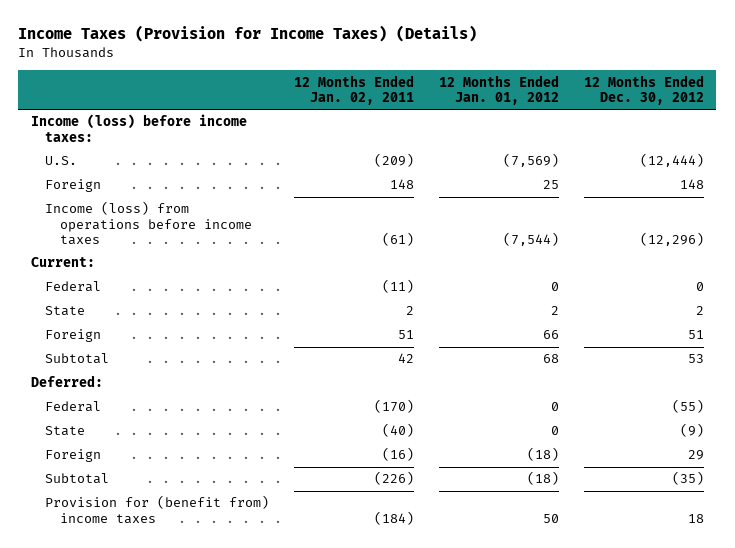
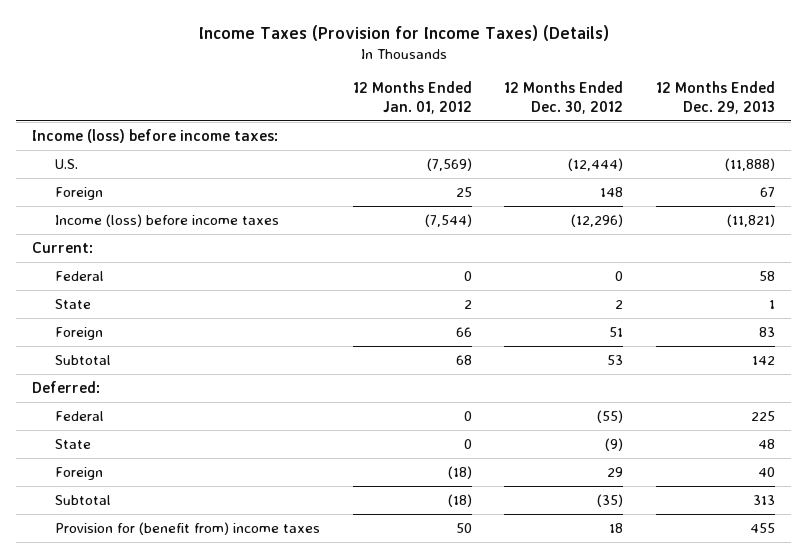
[294,74,415,105] 12 Months Ended Jan. 02, 2011 -> none
none -> [655,81,775,114] 12 Months Ended Dec. 29, 2013
[45,201,253,246] Income (loss) from operations before income taxes -> [54,214,279,228] Income (loss) before income taxes

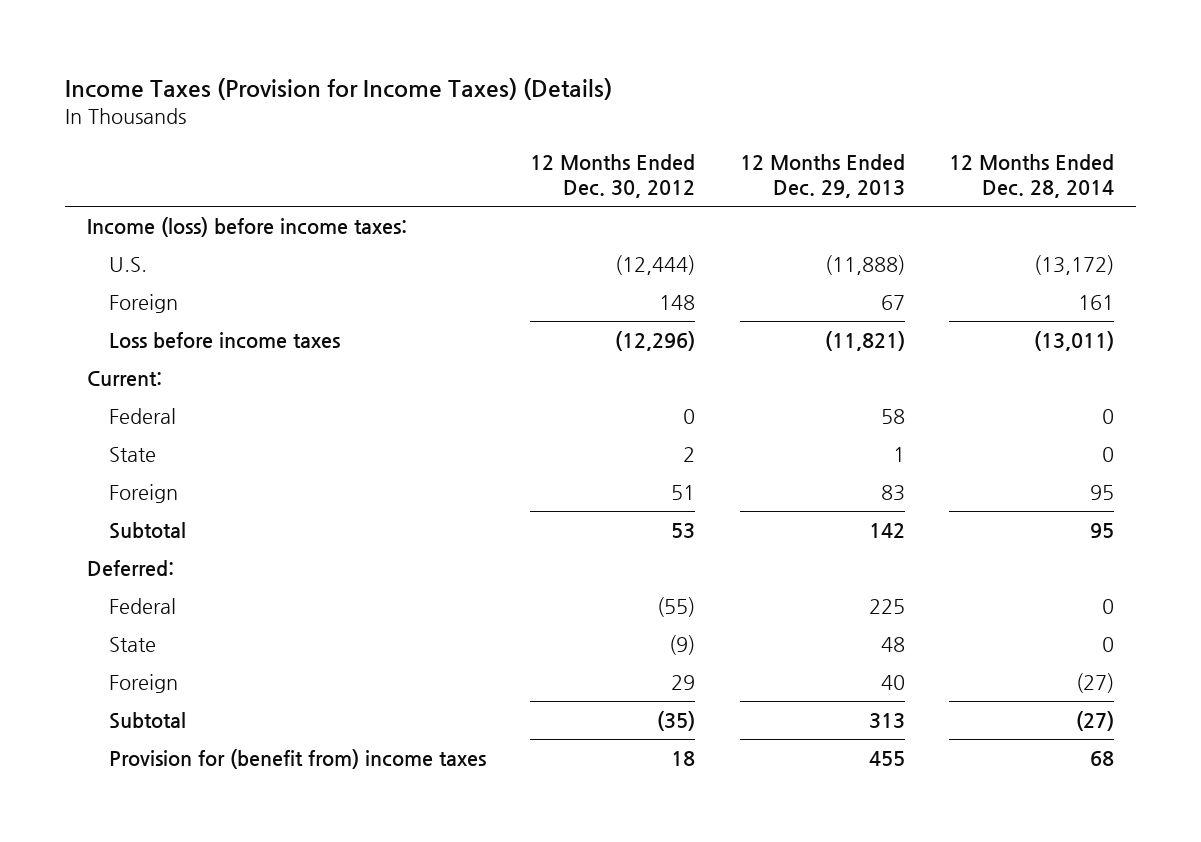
[352,81,472,114] 12 Months Ended Jan. 01, 2012 -> none
none -> [949,154,1115,199] 12 Months Ended Dec. 28, 2014
[54,214,279,228] Income (loss) before income taxes -> [109,332,341,350] Loss before income taxes

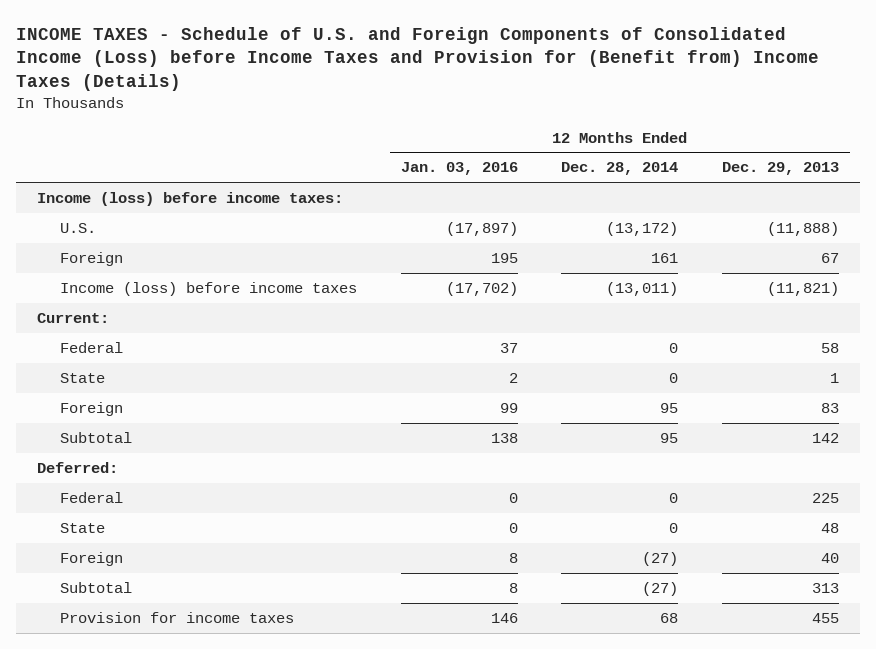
[64,77,612,100] Income Taxes (Provision for Income Taxes) (Details) -> [15,26,819,92] INCOME TAXES - Schedule of U.S. and Foreign Components of Consolidated Income (Loss) before Income Taxes and Provision for (Benefit from) Income Taxes (Details)
[530,154,696,199] 12 Months Ended Dec. 30, 2012 -> none
none -> [400,162,518,176] Jan. 03, 2016
[109,332,341,350] Loss before income taxes -> [60,281,358,296] Income (loss) before income taxes
[109,749,487,770] Provision for (benefit from) income taxes -> [60,611,295,623] Provision for income taxes

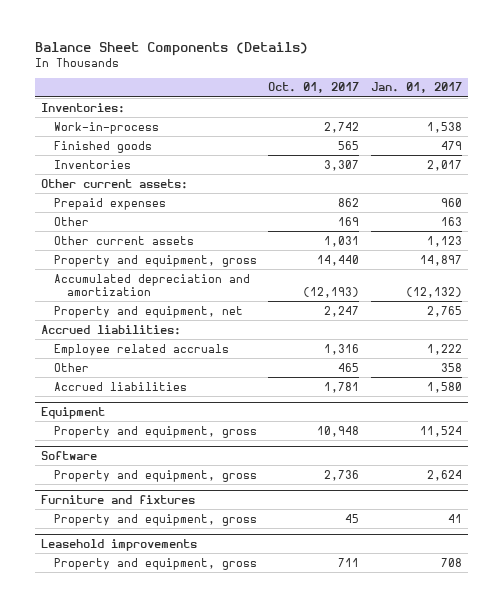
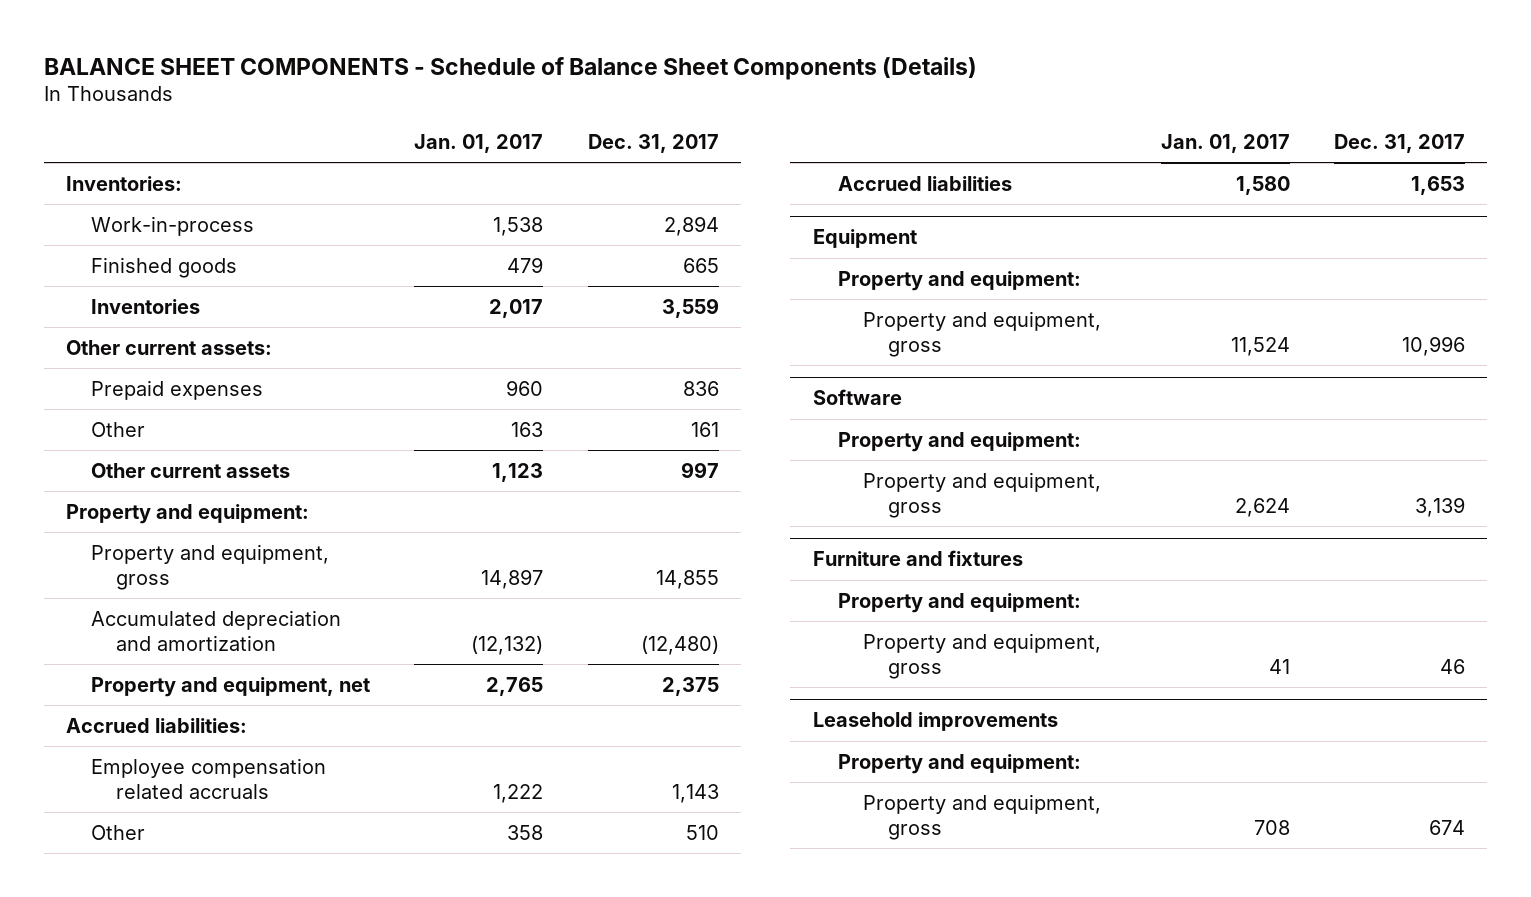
[34,41,308,56] Balance Sheet Components (Details) -> [43,56,977,80] BALANCE SHEET COMPONENTS - Schedule of Balance Sheet Components (Details)
[268,82,360,94] Oct. 01, 2017 -> none
none -> [587,133,719,153] Dec. 31, 2017
none -> [65,503,309,524] Property and equipment:
[53,343,229,356] Employee related accruals -> [90,757,326,800] Employee compensation related accruals
none -> [837,270,1081,291] Property and equipment:
none -> [837,431,1081,452] Property and equipment:
none -> [837,592,1081,613] Property and equipment:
none -> [837,753,1081,774] Property and equipment:

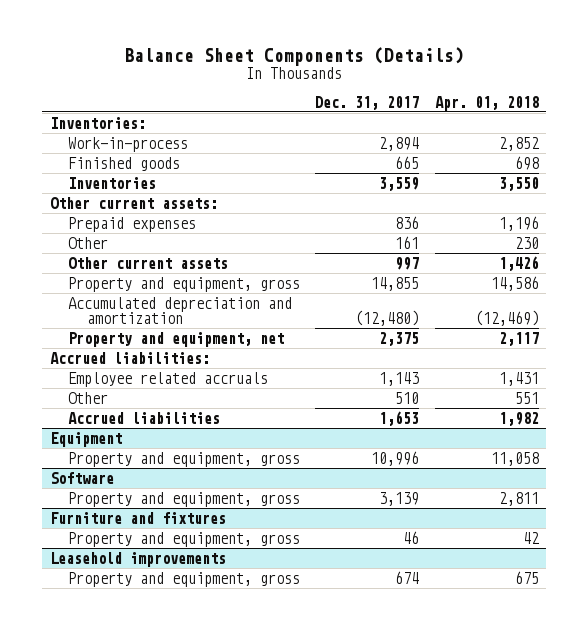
[43,56,977,80] BALANCE SHEET COMPONENTS - Schedule of Balance Sheet Components (Details) -> [124,46,465,66] Balance Sheet Components (Details)
[414,133,544,153] Jan. 01, 2017 -> none
none -> [434,95,539,111] Apr. 01, 2018
[65,503,309,524] Property and equipment: -> none
[90,757,326,800] Employee compensation related accruals -> [68,371,269,387] Employee related accruals
[837,270,1081,291] Property and equipment: -> none
[837,431,1081,452] Property and equipment: -> none
[837,592,1081,613] Property and equipment: -> none
[837,753,1081,774] Property and equipment: -> none

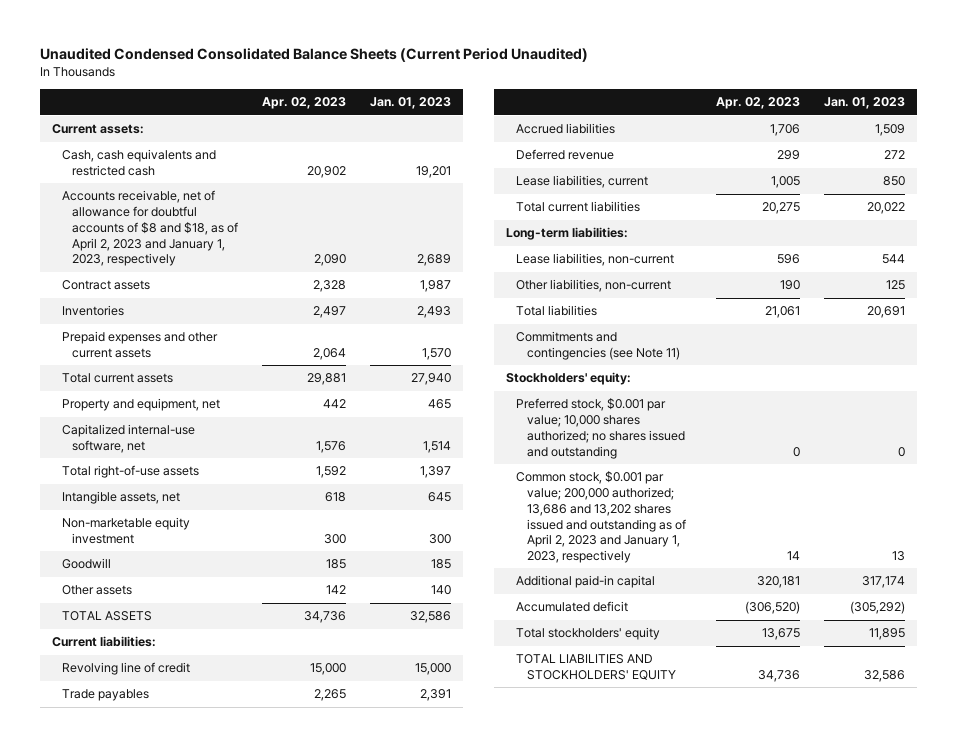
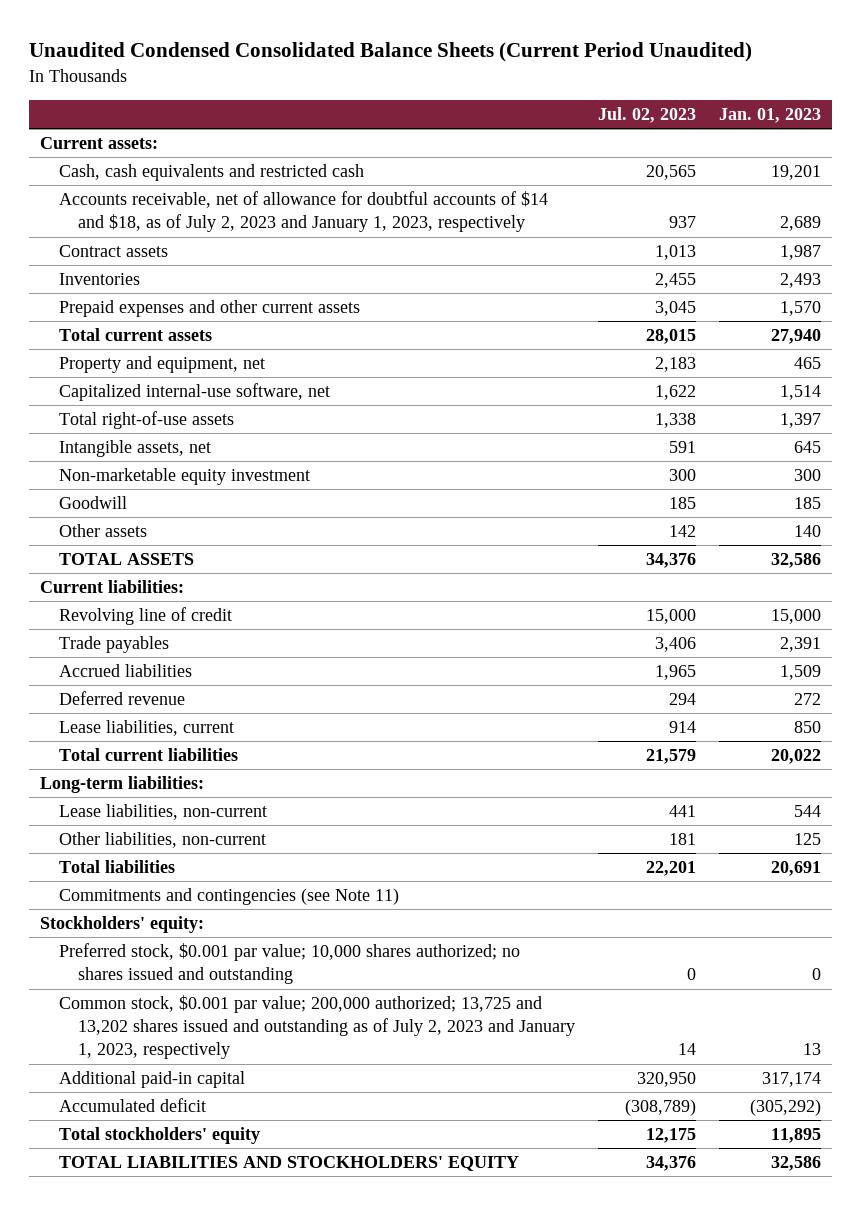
[261,97,346,110] Apr. 02, 2023 -> none
none -> [598,107,697,124] Jul. 02, 2023
[61,190,238,267] Accounts receivable, net of allowance for doubtful accounts of $8 and $18, as of April 2, 2023 and January 1, 2023, respectively -> [59,191,549,233] Accounts receivable, net of allowance for doubtful accounts of $14 and $18, as of July 2, 2023 and January 1, 2023, respectively
[516,471,686,563] Common stock, $0.001 par value; 200,000 authorized; 13,686 and 13,202 shares issued and outstanding as of April 2, 2023 and January 1, 2023, respectively -> [59,995,576,1060] Common stock, $0.001 par value; 200,000 authorized; 13,725 and 13,202 shares issued and outstanding as of July 2, 2023 and January 1, 2023, respectively

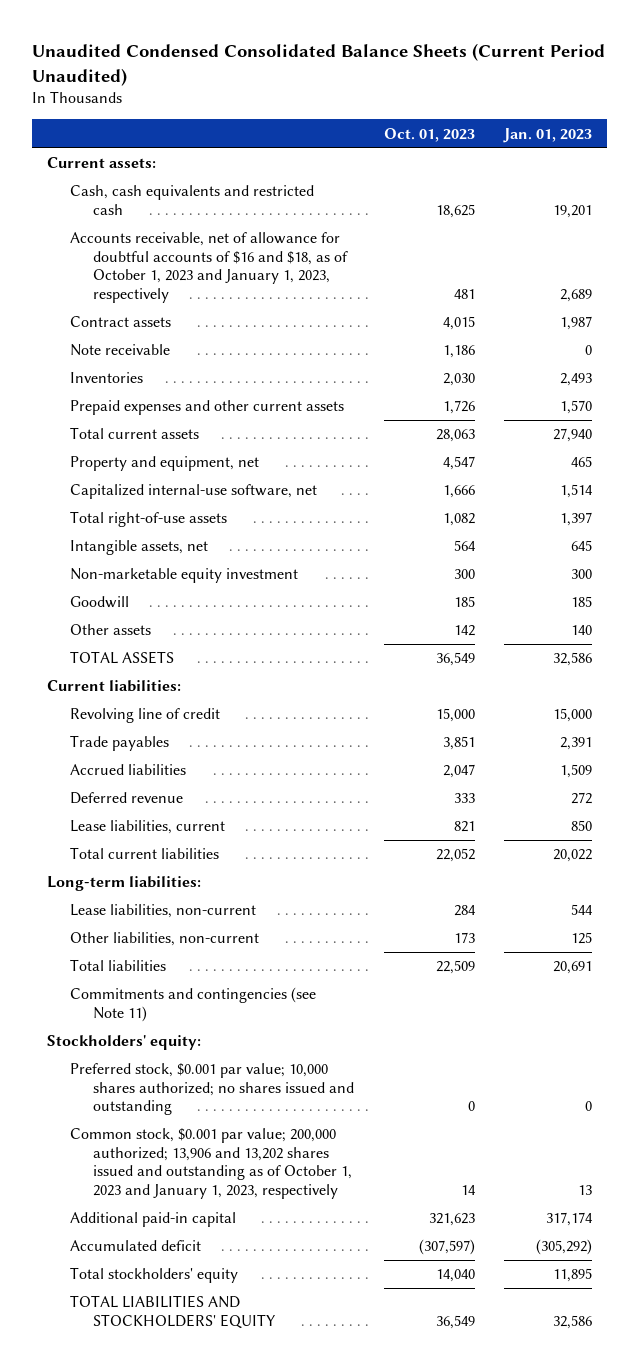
[598,107,697,124] Jul. 02, 2023 -> none
none -> [383,127,475,142] Oct. 01, 2023
[59,191,549,233] Accounts receivable, net of allowance for doubtful accounts of $14 and $18, as of July 2, 2023 and January 1, 2023, respectively -> [69,232,348,303] Accounts receivable, net of allowance for doubtful accounts of $16 and $18, as of October 1, 2023 and January 1, 2023, respectively
none -> [69,344,170,357] Note receivable
[59,995,576,1060] Common stock, $0.001 par value; 200,000 authorized; 13,725 and 13,202 shares issued and outstanding as of July 2, 2023 and January 1, 2023, respectively -> [69,1128,352,1199] Common stock, $0.001 par value; 200,000 authorized; 13,906 and 13,202 shares issued and outstanding as of October 1, 2023 and January 1, 2023, respectively

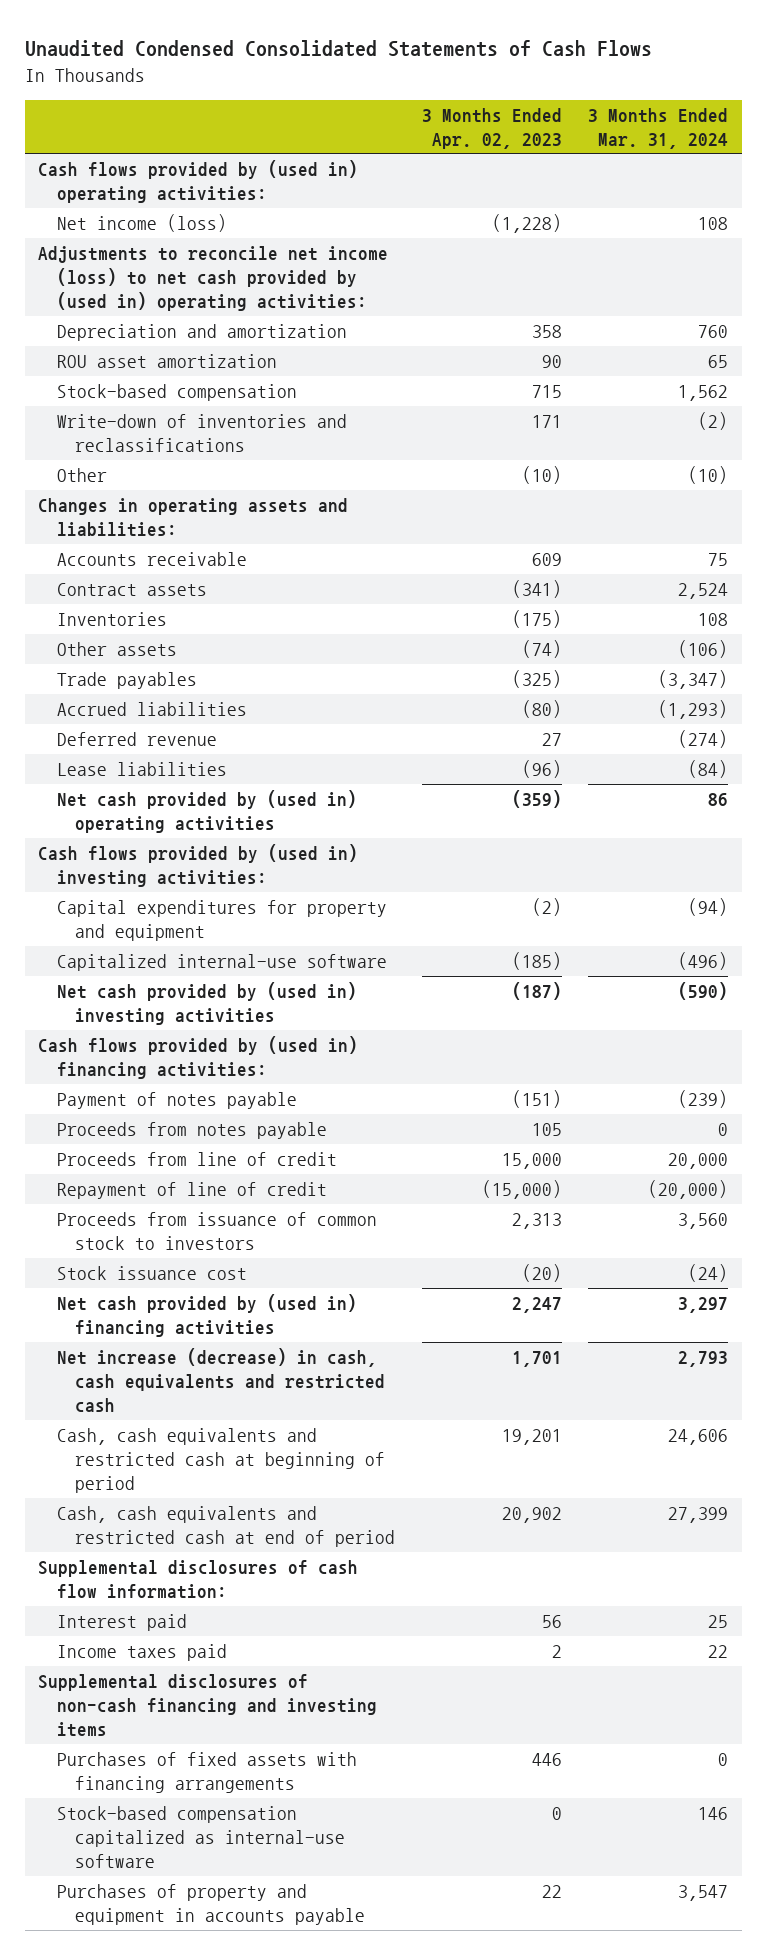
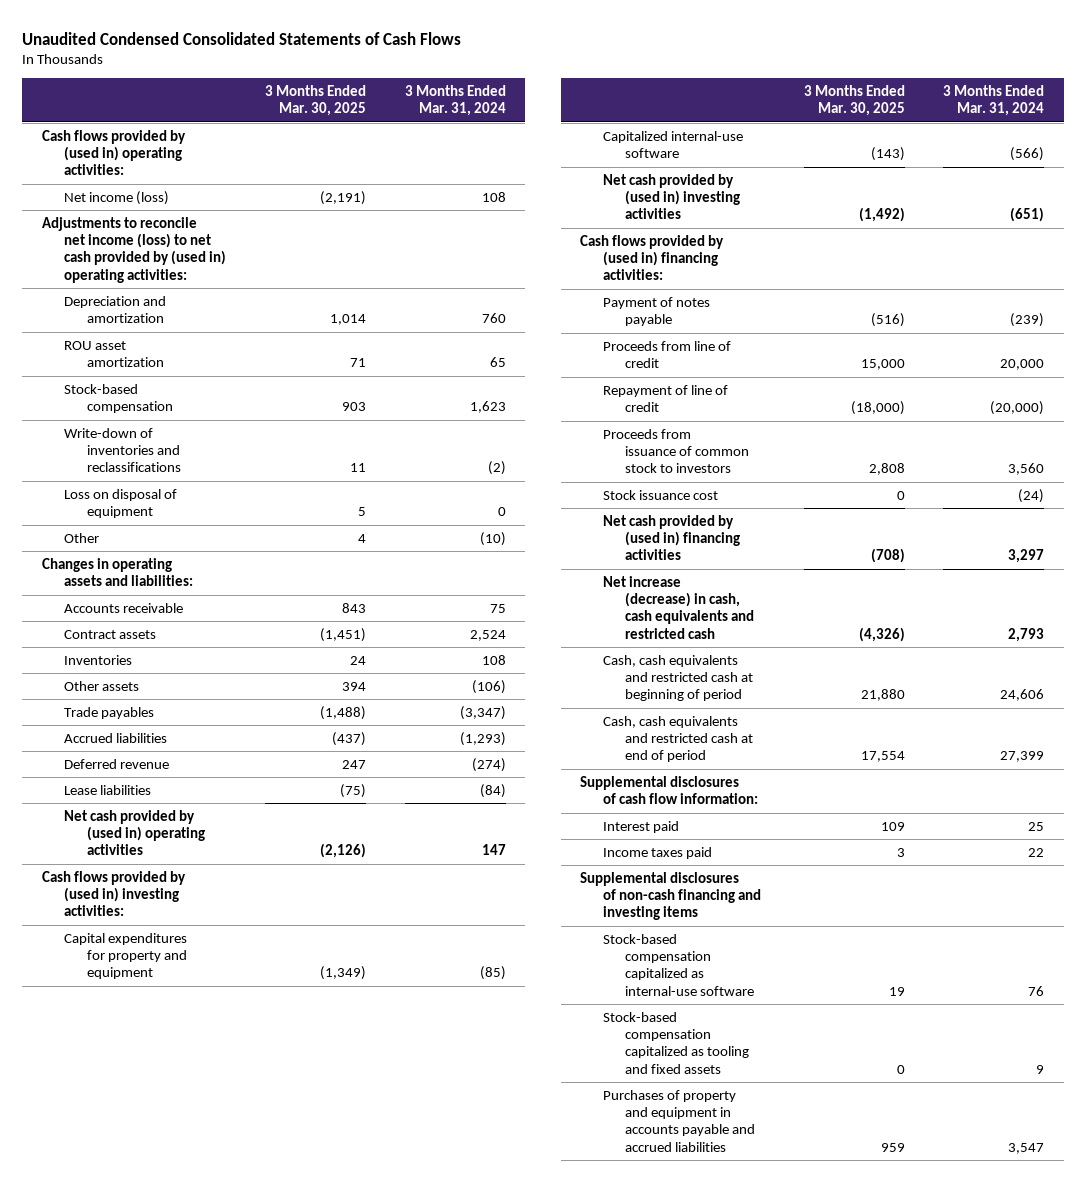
[421,107,562,149] 3 Months Ended Apr. 02, 2023 -> none
none -> [265,85,367,117] 3 Months Ended Mar. 30, 2025
[678,385,729,402] 1,562 -> [469,401,506,414] 1,623
none -> [64,488,178,519] Loss on disposal of equipment
[708,793,729,807] 86 -> [481,844,506,856] 147
[688,898,729,917] (94) -> [479,966,506,981] (85)
[678,952,729,971] (496) -> [1010,147,1045,162] (566)
[678,982,729,1001] (590) -> [1010,207,1045,223] (651)
[56,1122,327,1140] Proceeds from notes payable -> none
[56,1752,357,1794] Purchases of fixed assets with financing arrangements -> none
[698,1807,729,1821] 146 -> [1028,985,1045,996] 76
none -> [602,1011,750,1074] Stock-based compensation capitalized as tooling and fixed assets
[56,1884,366,1926] Purchases of property and equipment in accounts payable -> [602,1089,756,1152] Purchases of property and equipment in accounts payable and accrued liabilities

